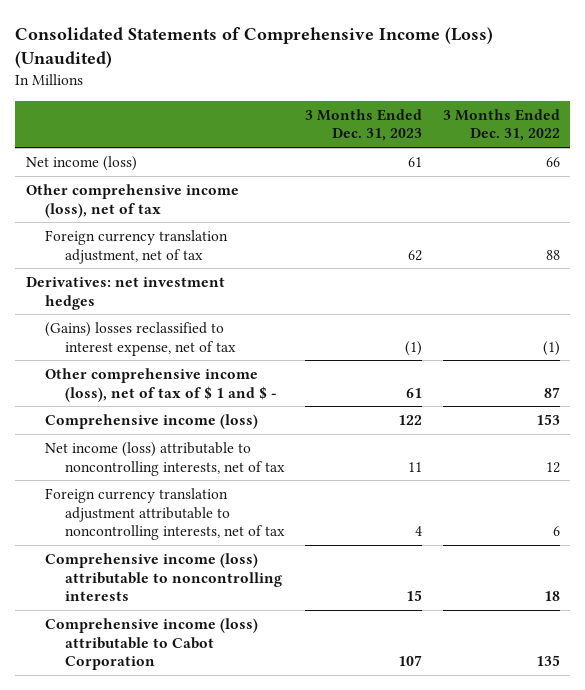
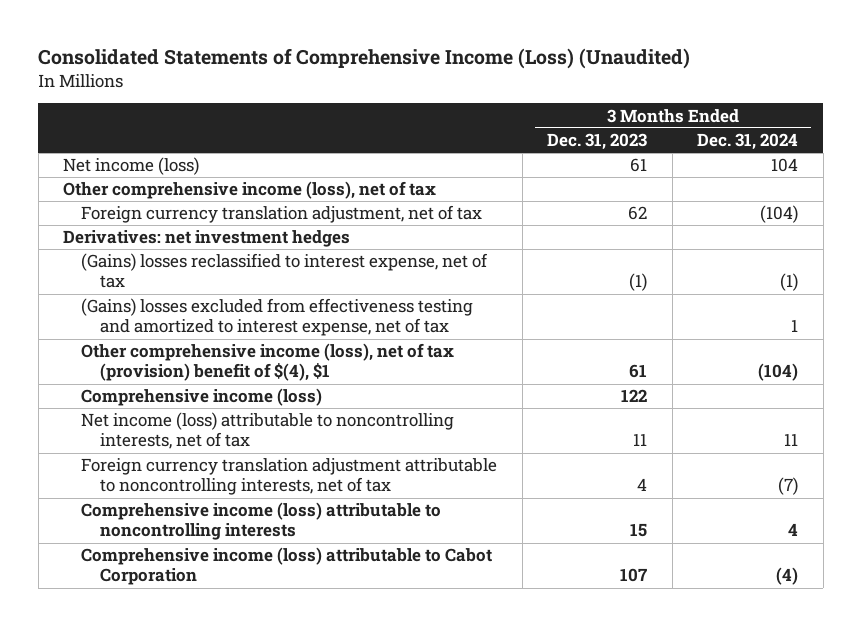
[442,108,560,142] 3 Months Ended Dec. 31, 2022 -> none
none -> [697,133,799,151] Dec. 31, 2024
none -> [81,298,474,337] (Gains) losses excluded from effectiveness testing and amortized to interest expense, net of tax
[45,367,277,402] Other comprehensive income (loss), net of tax of $ 1 and $ - -> [81,343,455,382] Other comprehensive income (loss), net of tax (provision) benefit of $(4), $1

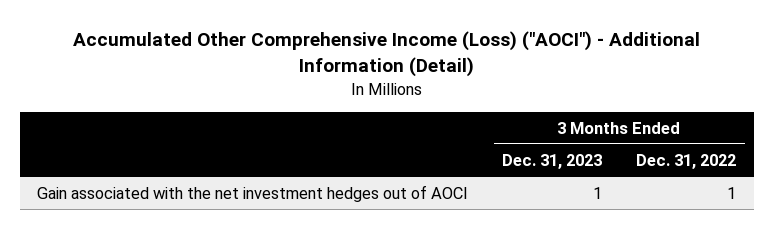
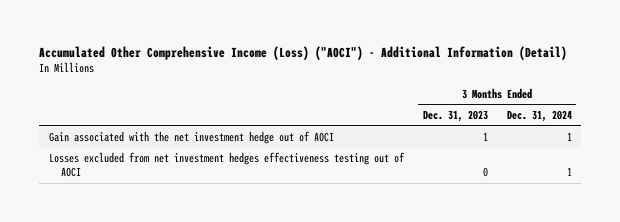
[636,154,737,170] Dec. 31, 2022 -> none
none -> [506,110,572,123] Dec. 31, 2024
[37,185,469,203] Gain associated with the net investment hedges out of AOCI -> [48,131,334,145] Gain associated with the net investment hedge out of AOCI
none -> [48,152,405,178] Losses excluded from net investment hedges effectiveness testing out of AOCI

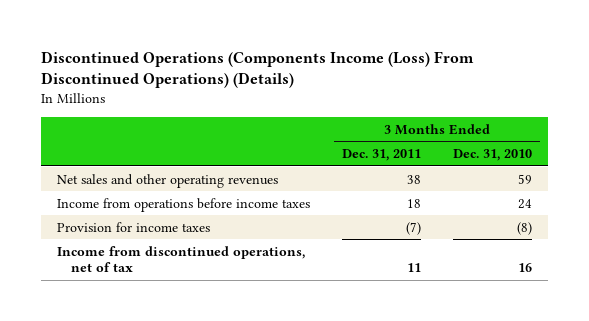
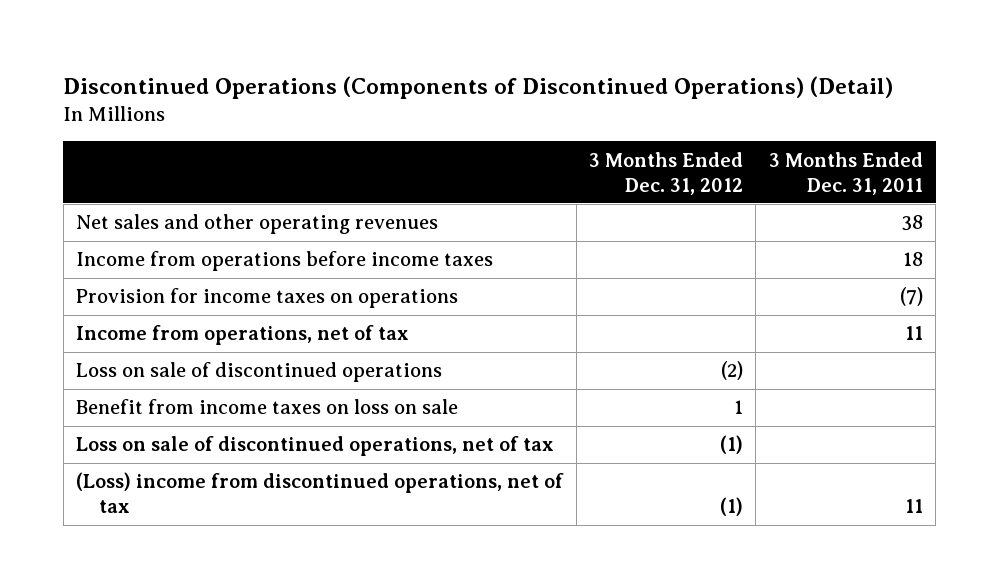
[40,50,474,89] Discontinued Operations (Components Income (Loss) From Discontinued Operations) (Details) -> [63,76,894,100] Discontinued Operations (Components of Discontinued Operations) (Detail)
[452,149,532,162] Dec. 31, 2010 -> none
none -> [589,151,744,195] 3 Months Ended Dec. 31, 2012
[56,221,210,232] Provision for income taxes -> [76,288,459,309] Provision for income taxes on operations
none -> [76,325,410,346] Income from operations, net of tax
none -> [76,362,443,383] Loss on sale of discontinued operations
none -> [76,399,459,415] Benefit from income taxes on loss on sale
none -> [76,436,555,457] Loss on sale of discontinued operations, net of tax
[56,245,305,273] Income from discontinued operations, net of tax -> [76,472,565,514] (Loss) income from discontinued operations, net of tax

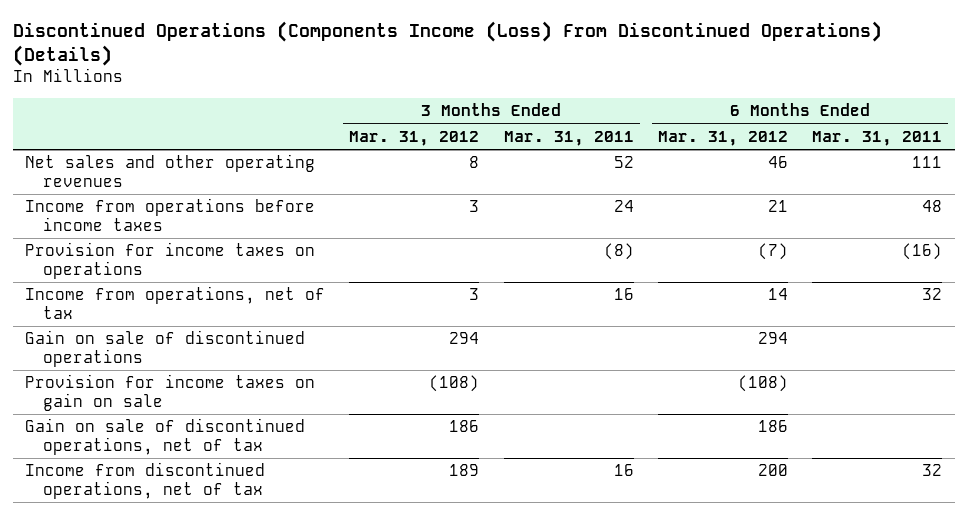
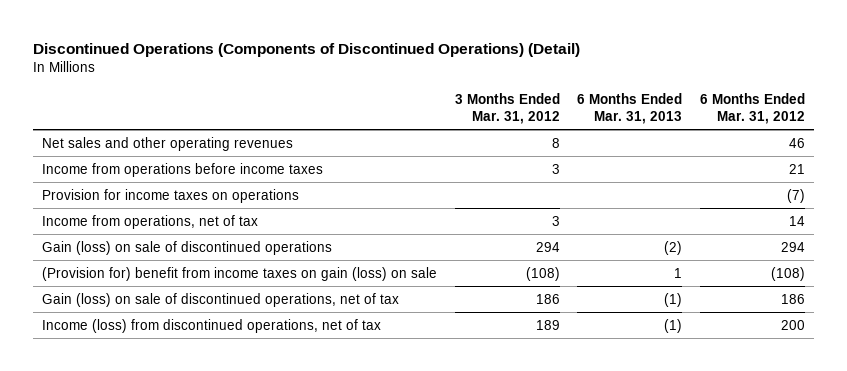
[12,20,882,67] Discontinued Operations (Components Income (Loss) From Discontinued Operations) (Details) -> [32,42,580,57] Discontinued Operations (Components of Discontinued Operations) (Detail)
[503,130,634,146] Mar. 31, 2011 -> none
[812,130,943,146] Mar. 31, 2011 -> none
none -> [577,92,683,124] 6 Months Ended Mar. 31, 2013
[24,330,305,367] Gain on sale of discontinued operations -> [41,240,332,255] Gain (loss) on sale of discontinued operations
[24,374,315,411] Provision for income taxes on gain on sale -> [41,266,437,281] (Provision for) benefit from income taxes on gain (loss) on sale
[24,418,305,455] Gain on sale of discontinued operations, net of tax -> [41,292,399,307] Gain (loss) on sale of discontinued operations, net of tax
[24,462,265,499] Income from discontinued operations, net of tax -> [41,318,381,333] Income (loss) from discontinued operations, net of tax

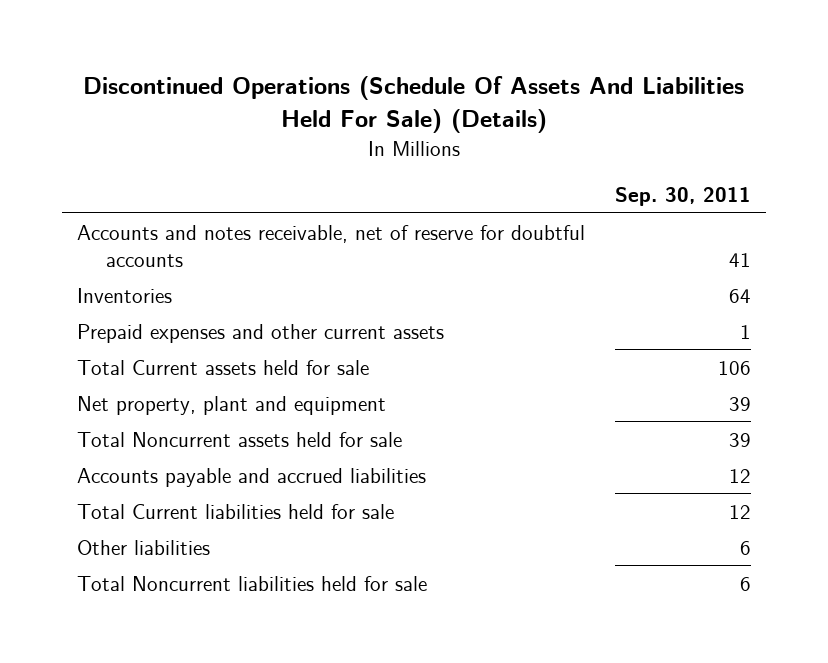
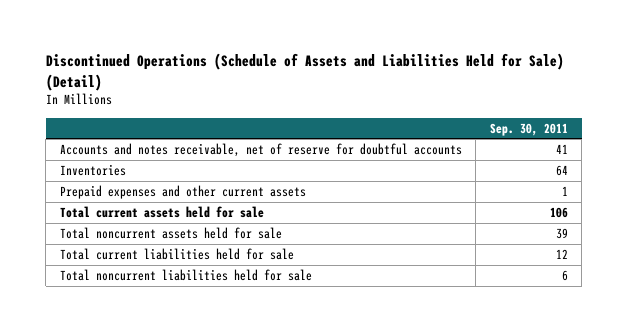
[83,76,745,134] Discontinued Operations (Schedule Of Assets And Liabilities Held For Sale) (Details) -> [45,53,564,91] Discontinued Operations (Schedule of Assets and Liabilities Held for Sale) (Detail)
[76,395,386,415] Net property, plant and equipment -> none
[76,467,426,487] Accounts payable and accrued liabilities -> none
[76,539,210,555] Other liabilities -> none
[76,359,369,375] Total Current assets held for sale -> [59,205,264,218] Total current assets held for sale
[76,431,402,447] Total Noncurrent assets held for sale -> [59,226,282,239] Total noncurrent assets held for sale
[76,503,394,519] Total Current liabilities held for sale -> [59,247,294,260] Total current liabilities held for sale
[76,575,427,591] Total Noncurrent liabilities held for sale -> [59,268,312,281] Total noncurrent liabilities held for sale

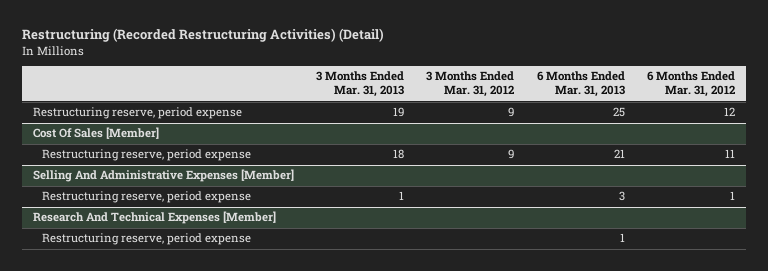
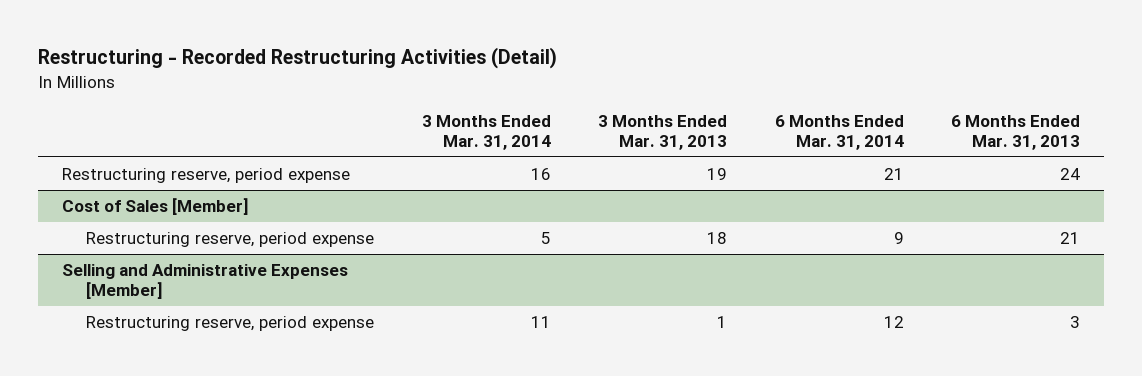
[21,28,384,43] Restructuring (Recorded Restructuring Activities) (Detail) -> [37,47,557,70] Restructuring - Recorded Restructuring Activities (Detail)
[426,71,515,98] 3 Months Ended Mar. 31, 2012 -> none
[647,71,736,98] 6 Months Ended Mar. 31, 2012 -> none
none -> [421,114,551,150] 3 Months Ended Mar. 31, 2014
none -> [774,114,904,150] 6 Months Ended Mar. 31, 2014
[612,107,625,118] 25 -> [1060,168,1081,181] 24
[32,127,159,140] Cost Of Sales [Member] -> [61,198,249,216] Cost of Sales [Member]
[32,169,294,183] Selling And Administrative Expenses [Member] -> [61,264,348,299] Selling and Administrative Expenses [Member]
[32,211,276,225] Research And Technical Expenses [Member] -> none
[41,233,251,246] Restructuring reserve, period expense -> none

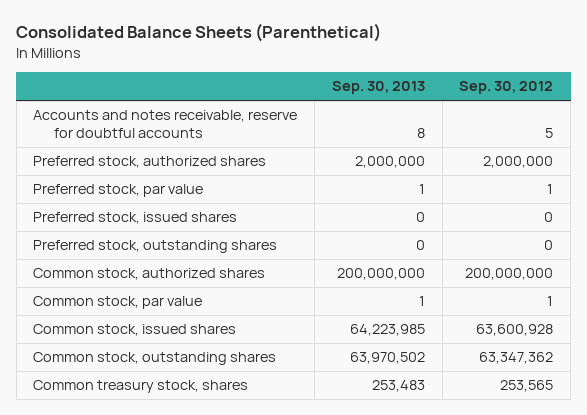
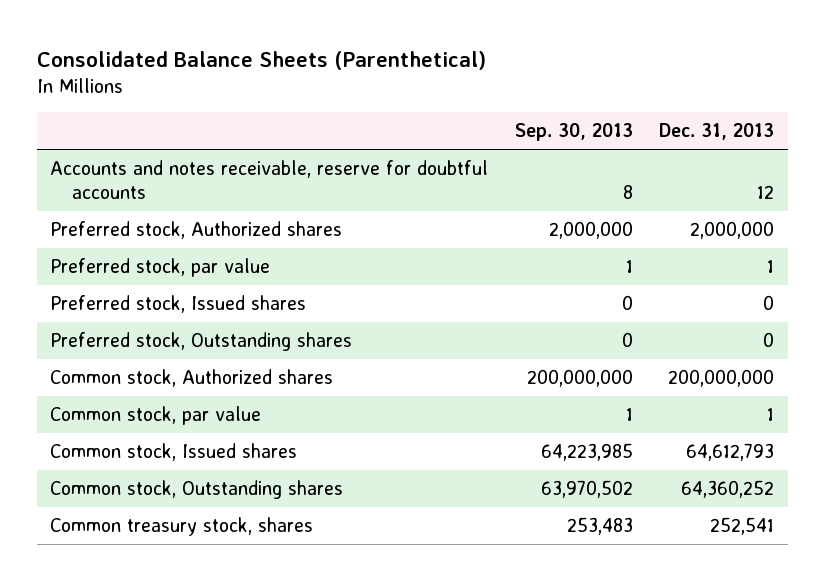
[459,81,554,95] Sep. 30, 2012 -> none
none -> [659,123,775,141] Dec. 31, 2013
[33,156,267,169] Preferred stock, authorized shares -> [50,221,343,240] Preferred stock, Authorized shares
[33,212,238,225] Preferred stock, issued shares -> [50,295,307,314] Preferred stock, Issued shares
[33,240,278,254] Preferred stock, outstanding shares -> [50,332,353,352] Preferred stock, Outstanding shares
[33,268,266,281] Common stock, authorized shares -> [50,369,334,388] Common stock, Authorized shares
[33,324,237,337] Common stock, issued shares -> [50,443,298,462] Common stock, Issued shares
[33,352,277,366] Common stock, outstanding shares -> [50,480,344,500] Common stock, Outstanding shares

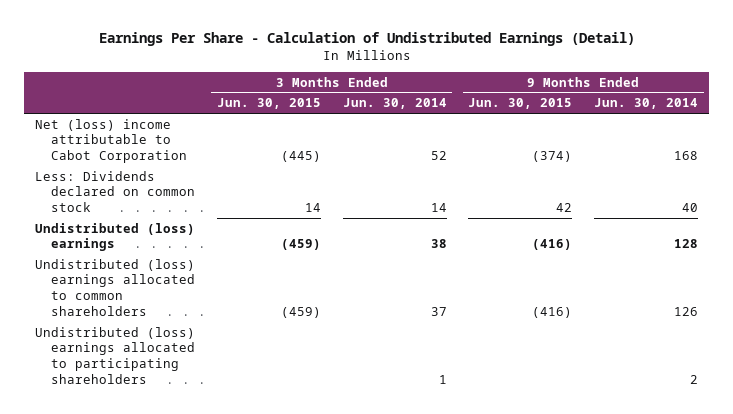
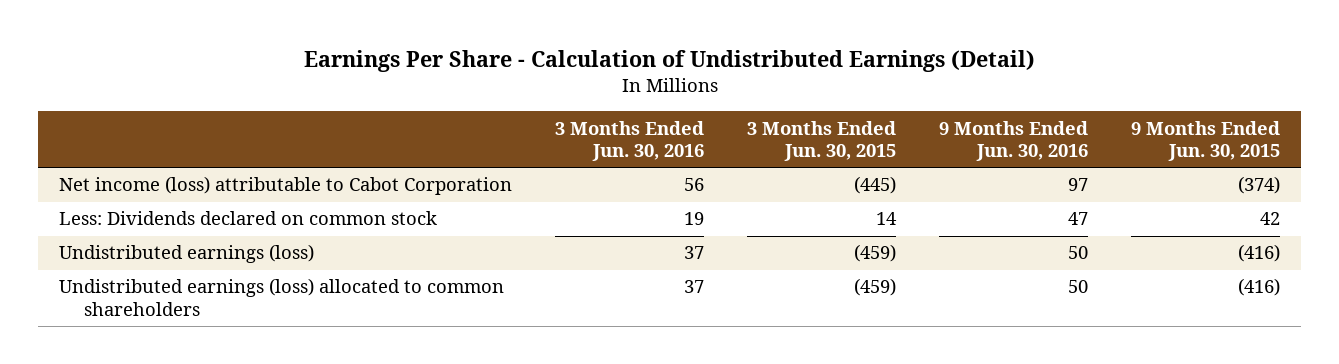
[342,98,447,110] Jun. 30, 2014 -> none
[594,98,699,110] Jun. 30, 2014 -> none
none -> [555,120,705,162] 3 Months Ended Jun. 30, 2016
none -> [938,120,1088,162] 9 Months Ended Jun. 30, 2016
[34,118,187,164] Net (loss) income attributable to Cabot Corporation -> [59,176,513,196] Net income (loss) attributable to Cabot Corporation
[34,326,195,384] Undistributed (loss) earnings allocated to participating shareholders -> none
[34,222,195,252] Undistributed (loss) earnings -> [59,244,315,264] Undistributed earnings (loss)
[34,258,195,316] Undistributed (loss) earnings allocated to common shareholders -> [59,278,505,317] Undistributed earnings (loss) allocated to common shareholders

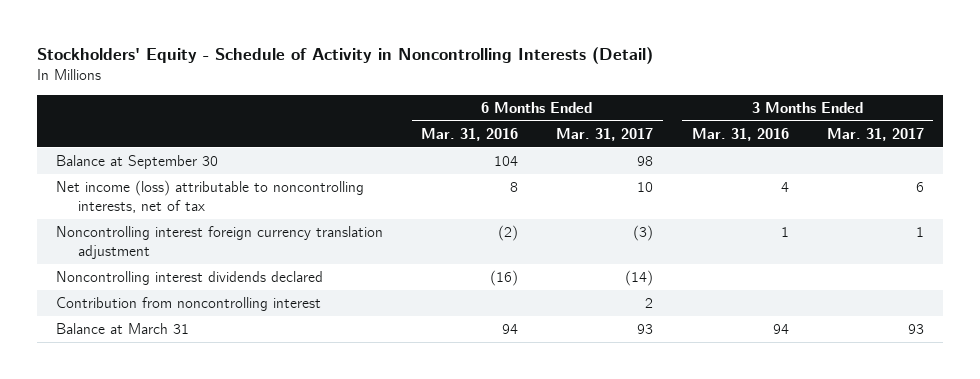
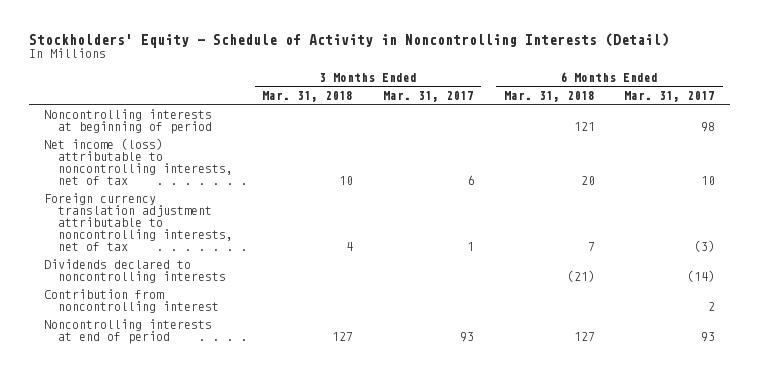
[421,127,519,141] Mar. 31, 2016 -> none
[691,127,789,141] Mar. 31, 2016 -> none
none -> [262,90,354,102] Mar. 31, 2018
none -> [503,90,595,102] Mar. 31, 2018
[56,155,219,170] Balance at September 30 -> [44,108,213,134] Noncontrolling interests at beginning of period
[56,226,384,260] Noncontrolling interest foreign currency translation adjustment -> [44,192,233,251] Foreign currency translation adjustment attributable to noncontrolling interests, net of tax
[56,271,324,286] Noncontrolling interest dividends declared -> [44,258,226,283] Dividends declared to noncontrolling interests
[56,323,190,335] Balance at March 31 -> [44,318,213,344] Noncontrolling interests at end of period

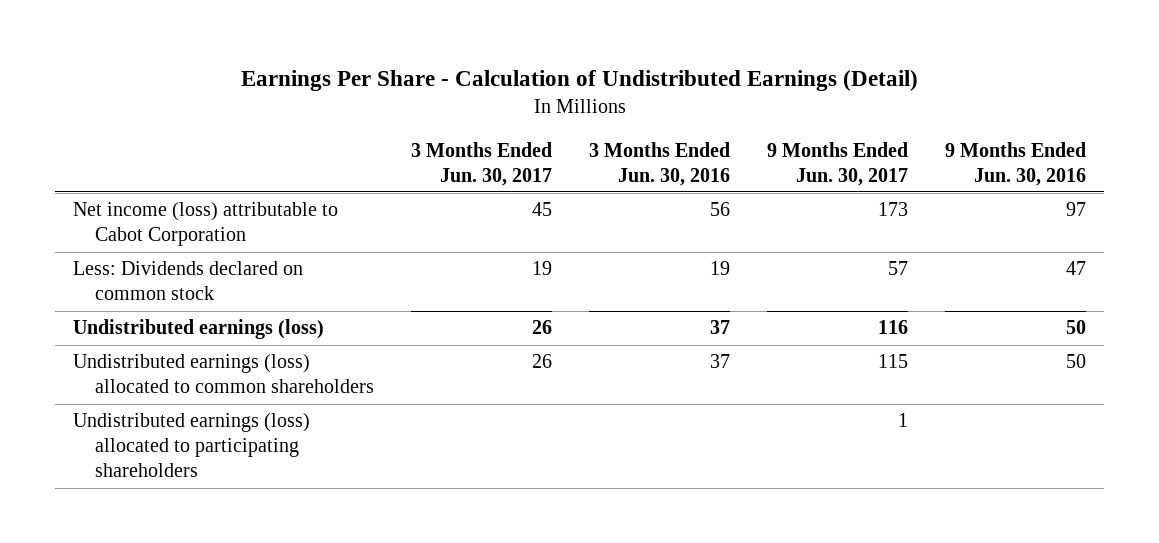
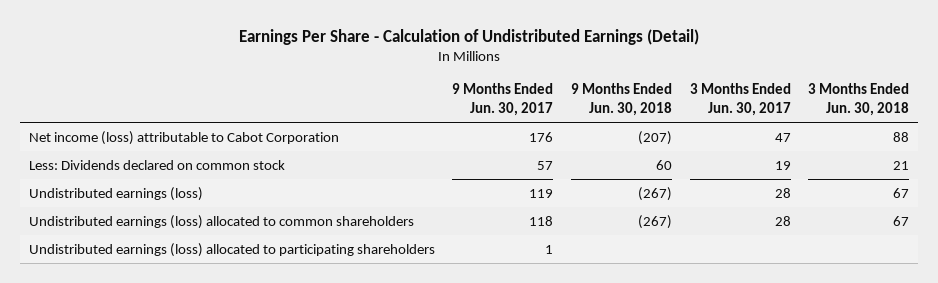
[588,141,730,186] 3 Months Ended Jun. 30, 2016 -> none
[944,141,1086,186] 9 Months Ended Jun. 30, 2016 -> none
none -> [571,83,673,116] 9 Months Ended Jun. 30, 2018
none -> [808,83,910,116] 3 Months Ended Jun. 30, 2018
[531,202,552,217] 45 -> [774,132,791,142] 47
[877,202,908,217] 173 -> [529,131,554,142] 176
[531,320,552,335] 26 -> [774,187,791,198] 28
[877,320,908,335] 116 -> [529,188,554,198] 119
[531,354,552,369] 26 -> [774,215,791,226] 28
[877,354,908,369] 115 -> [529,215,554,226] 118

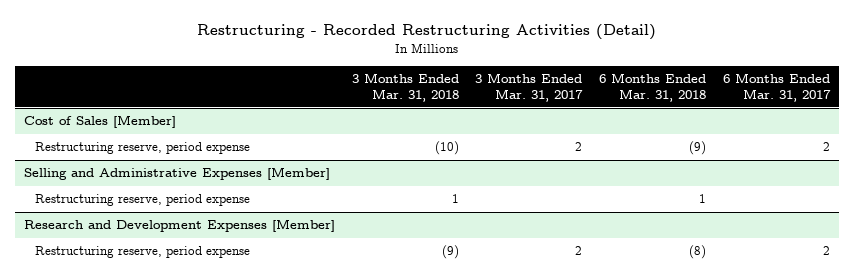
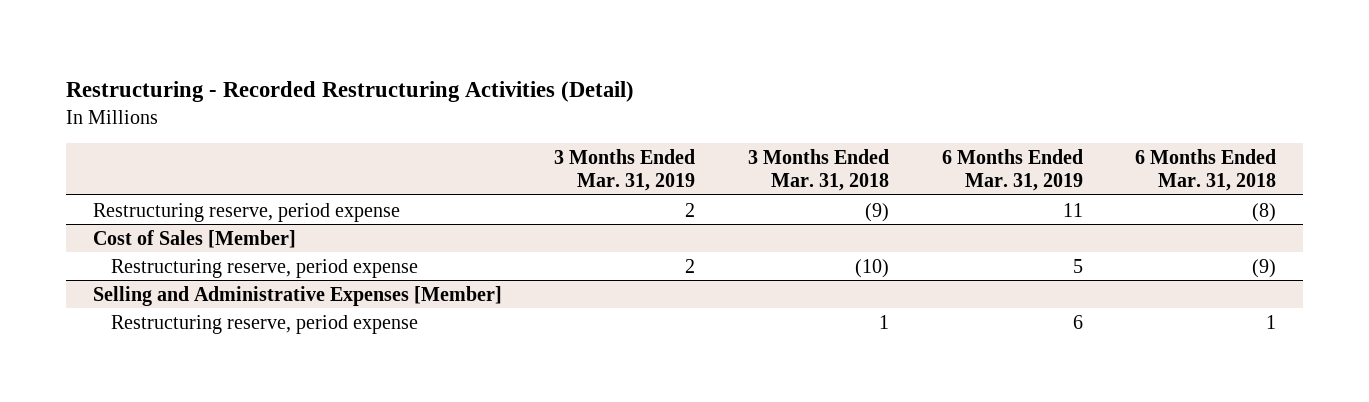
[475,72,584,102] 3 Months Ended Mar. 31, 2017 -> none
[723,72,832,102] 6 Months Ended Mar. 31, 2017 -> none
none -> [554,148,696,192] 3 Months Ended Mar. 31, 2019
none -> [941,148,1083,192] 6 Months Ended Mar. 31, 2019
none -> [92,202,400,222] Restructuring reserve, period expense
[23,219,335,233] Research and Development Expenses [Member] -> none
[35,246,251,259] Restructuring reserve, period expense -> none

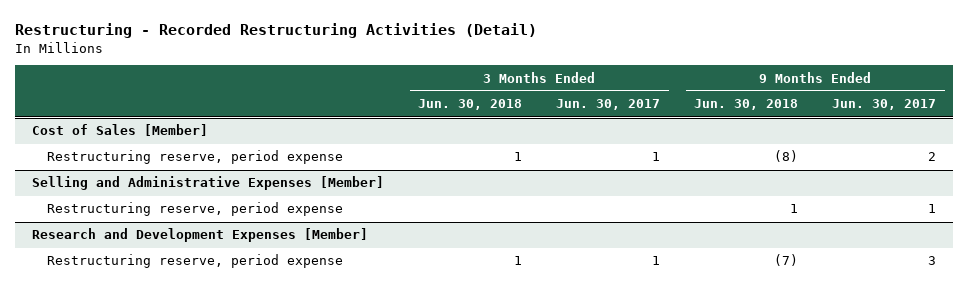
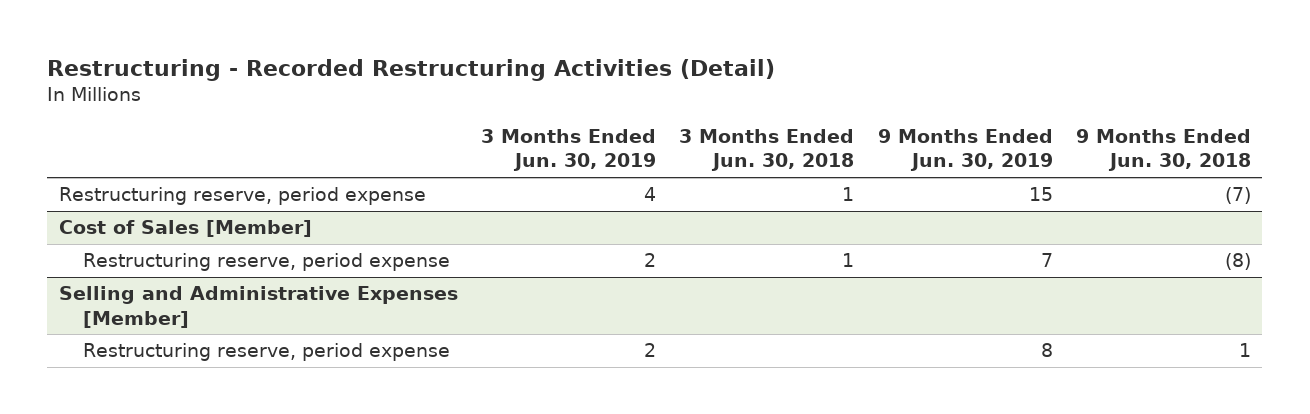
[556,99,661,111] Jun. 30, 2017 -> none
[832,99,937,111] Jun. 30, 2017 -> none
none -> [480,129,656,172] 3 Months Ended Jun. 30, 2019
none -> [877,129,1053,172] 9 Months Ended Jun. 30, 2019
none -> [58,187,426,206] Restructuring reserve, period expense
[32,228,369,243] Research and Development Expenses [Member] -> none
[46,254,343,269] Restructuring reserve, period expense -> none

